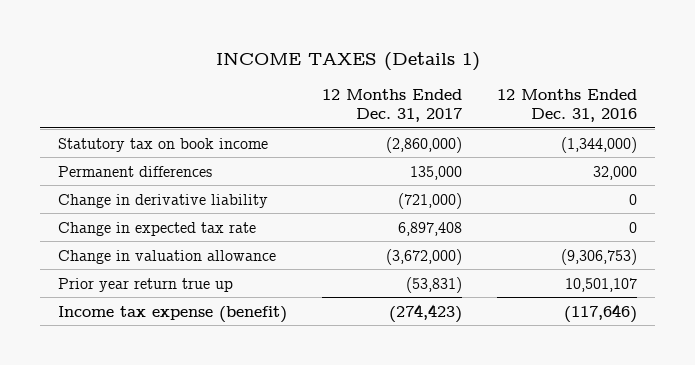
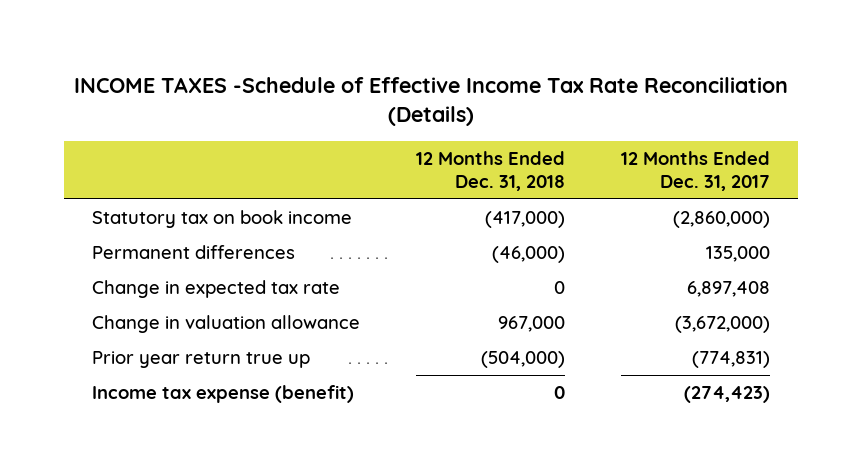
[215,51,480,71] INCOME TAXES (Details 1) -> [74,77,789,127] INCOME TAXES -Schedule of Effective Income Tax Rate Reconciliation (Details)
[497,88,638,123] 12 Months Ended Dec. 31, 2016 -> none
none -> [416,151,566,191] 12 Months Ended Dec. 31, 2018
[57,193,268,208] Change in derivative liability -> none
[406,276,463,293] (53,831) -> [692,351,771,369] (774,831)

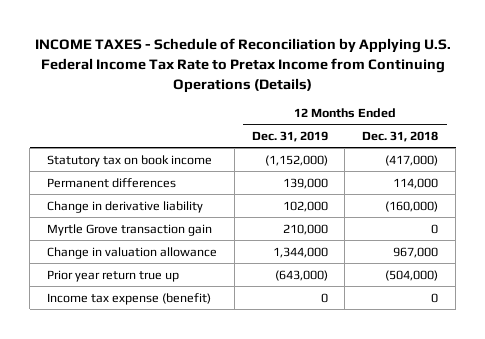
[74,77,789,127] INCOME TAXES -Schedule of Effective Income Tax Rate Reconciliation (Details) -> [34,38,451,93] INCOME TAXES - Schedule of Reconciliation by Applying U.S. Federal Income Tax Rate to Pretax Income from Continuing Operations (Details)
[621,151,771,191] 12 Months Ended Dec. 31, 2017 -> none
none -> [251,130,328,142] Dec. 31, 2019
[92,280,341,299] Change in expected tax rate -> none
[492,246,566,264] (46,000) -> [393,177,439,189] 114,000
none -> [47,200,204,213] Change in derivative liability
none -> [47,223,213,236] Myrtle Grove transaction gain

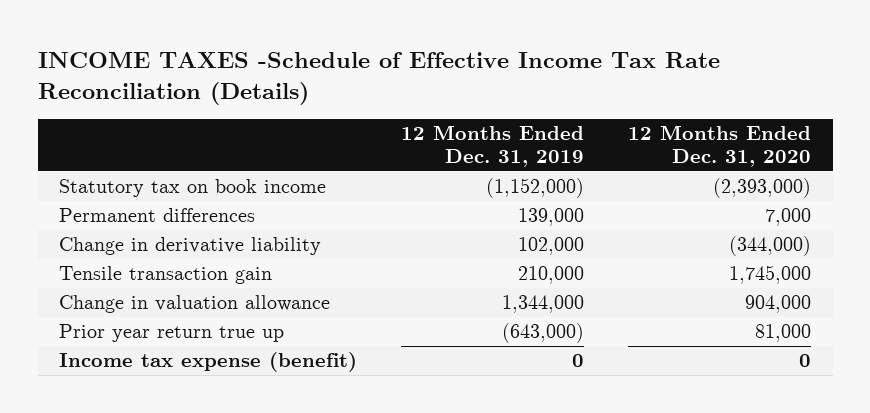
[34,38,451,93] INCOME TAXES - Schedule of Reconciliation by Applying U.S. Federal Income Tax Rate to Pretax Income from Continuing Operations (Details) -> [37,52,720,106] INCOME TAXES -Schedule of Effective Income Tax Rate Reconciliation (Details)
[362,130,439,142] Dec. 31, 2018 -> none
none -> [627,125,811,168] 12 Months Ended Dec. 31, 2020
[47,223,213,236] Myrtle Grove transaction gain -> none
none -> [59,266,273,285] Tensile transaction gain

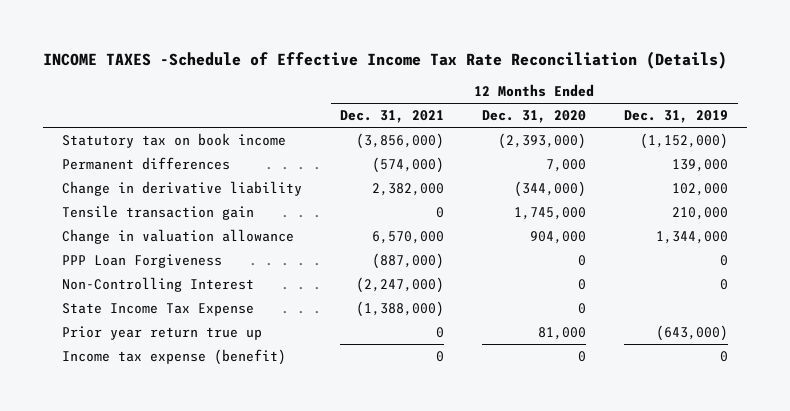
none -> [340,110,445,124] Dec. 31, 2021
none -> [62,253,223,268] PPP Loan Forgiveness
none -> [62,276,255,292] Non-Controlling Interest
none -> [62,302,255,316] State Income Tax Expense

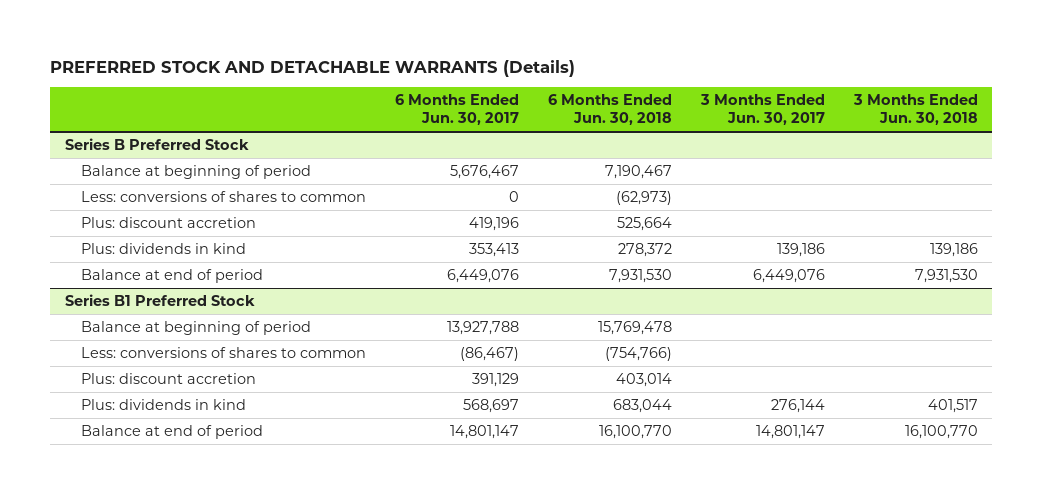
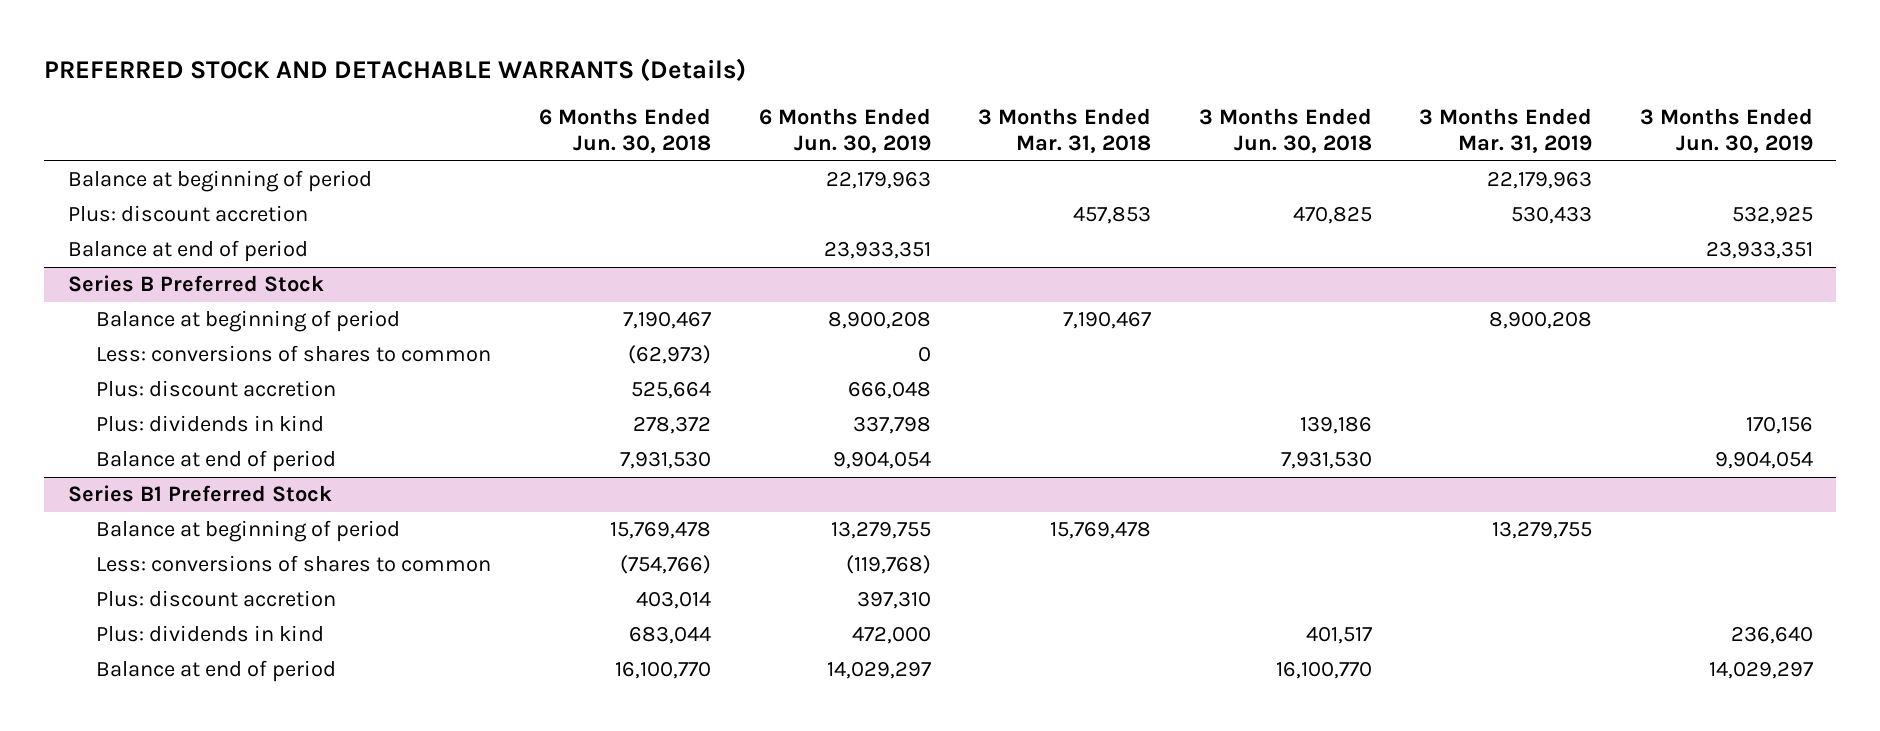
[395,93,520,126] 6 Months Ended Jun. 30, 2017 -> none
[700,93,826,126] 3 Months Ended Jun. 30, 2017 -> none
none -> [758,108,931,154] 6 Months Ended Jun. 30, 2019
none -> [978,108,1152,154] 3 Months Ended Mar. 31, 2018
none -> [1419,108,1593,154] 3 Months Ended Mar. 31, 2019
none -> [1639,108,1813,154] 3 Months Ended Jun. 30, 2019
none -> [67,170,372,193] Balance at beginning of period
none -> [67,205,308,223] Plus: discount accretion
none -> [67,240,308,263] Balance at end of period

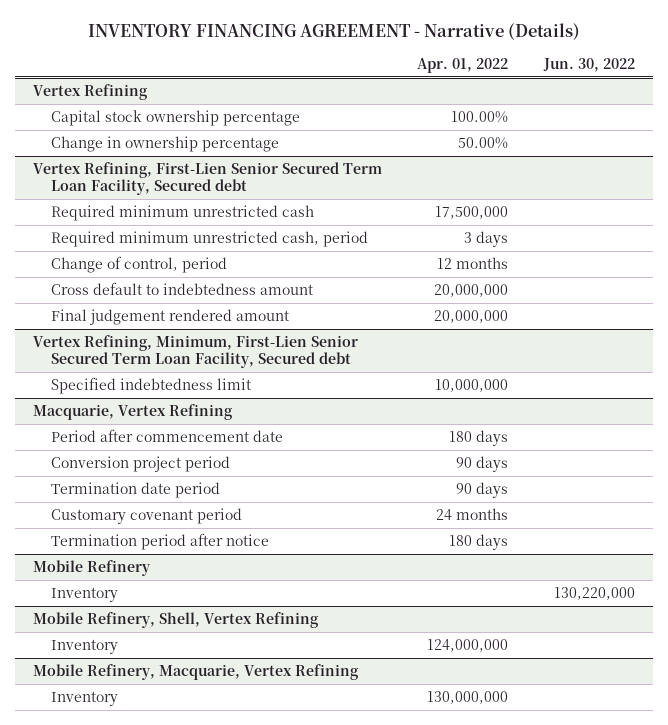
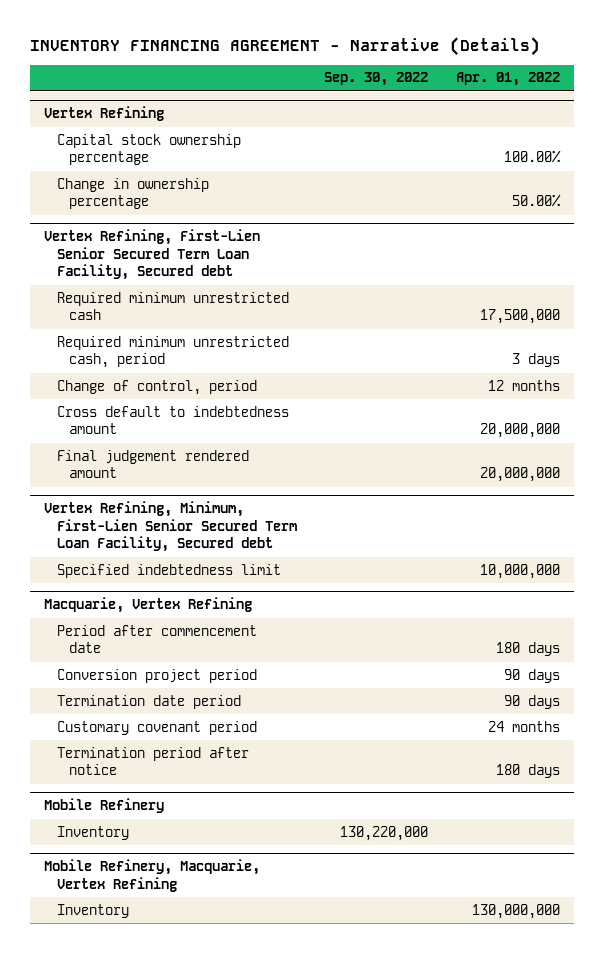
[543,58,636,73] Jun. 30, 2022 -> none
none -> [324,72,429,87] Sep. 30, 2022
[32,612,319,629] Mobile Refinery, Shell, Vertex Refining -> none
[51,639,119,655] Inventory -> none

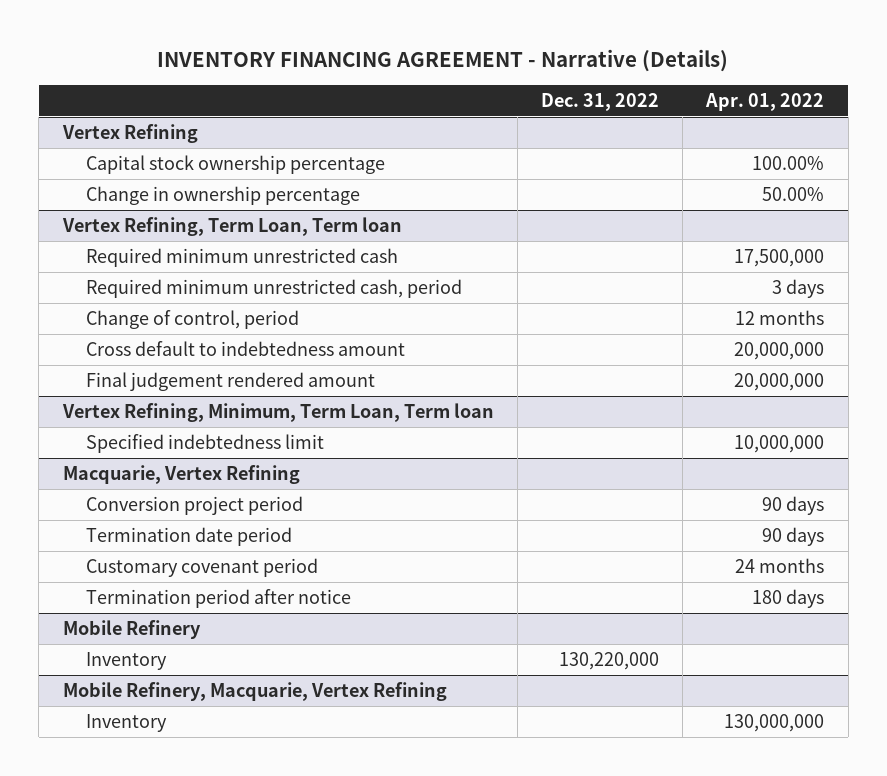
[324,72,429,87] Sep. 30, 2022 -> none
none -> [540,92,659,111] Dec. 31, 2022
[44,229,261,281] Vertex Refining, First-Lien Senior Secured Term Loan Facility, Secured debt -> none
none -> [61,216,402,236] Vertex Refining, Term Loan, Term loan
[44,501,297,553] Vertex Refining, Minimum, First-Lien Senior Secured Term Loan Facility, Secured debt -> none
none -> [61,402,494,422] Vertex Refining, Minimum, Term Loan, Term loan
[56,624,257,654] Period after commencement date -> none

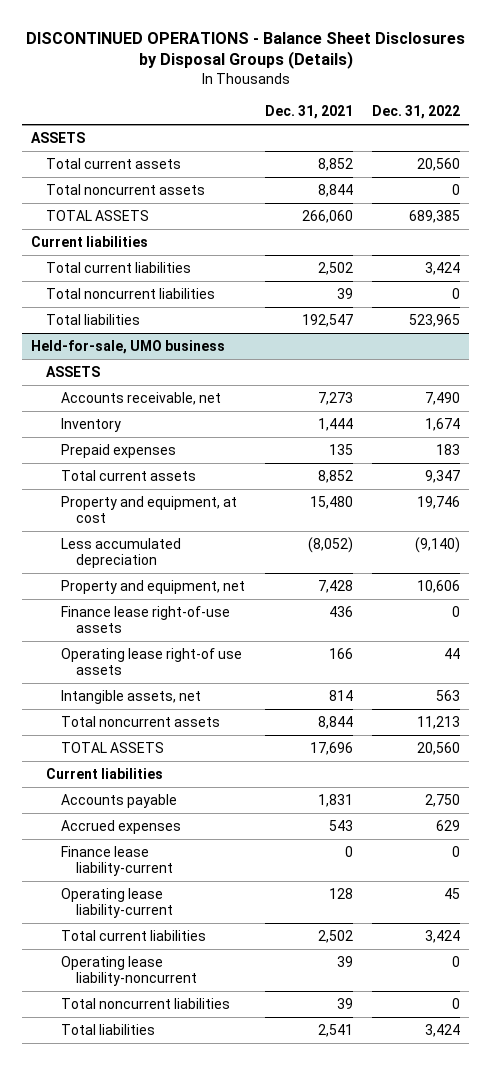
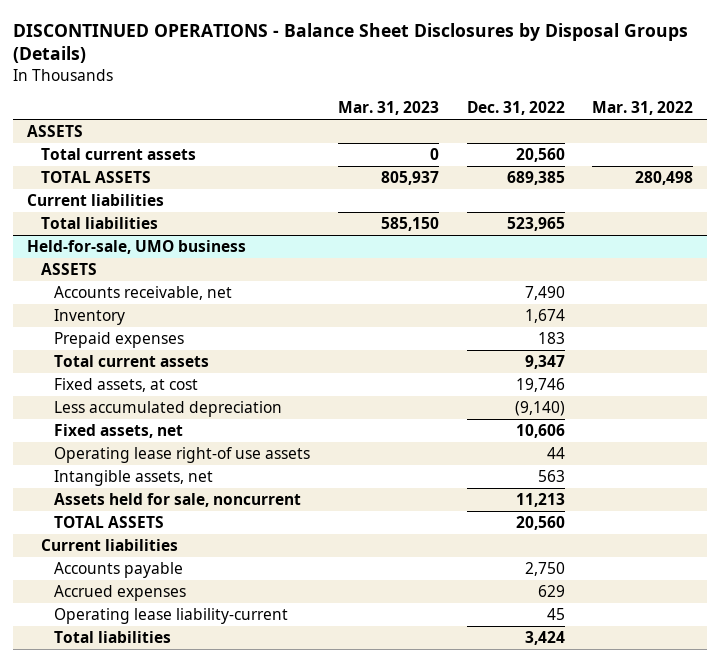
[264,105,353,120] Dec. 31, 2021 -> none
none -> [338,101,440,116] Mar. 31, 2023
none -> [592,101,694,116] Mar. 31, 2022
[46,183,206,195] Total noncurrent assets -> none
[46,261,192,273] Total current liabilities -> none
[46,287,216,299] Total noncurrent liabilities -> none
[61,495,238,524] Property and equipment, at cost -> [54,377,199,392] Fixed assets, at cost
[61,605,231,634] Finance lease right-of-use assets -> none
[61,579,246,594] Property and equipment, net -> [54,423,184,438] Fixed assets, net
[61,715,221,727] Total noncurrent assets -> [54,492,302,507] Assets held for sale, noncurrent
[61,845,174,877] Finance lease liability-current -> none
[61,929,207,941] Total current liabilities -> none
[61,955,198,987] Operating lease liability-noncurrent -> none
[61,997,231,1009] Total noncurrent liabilities -> none

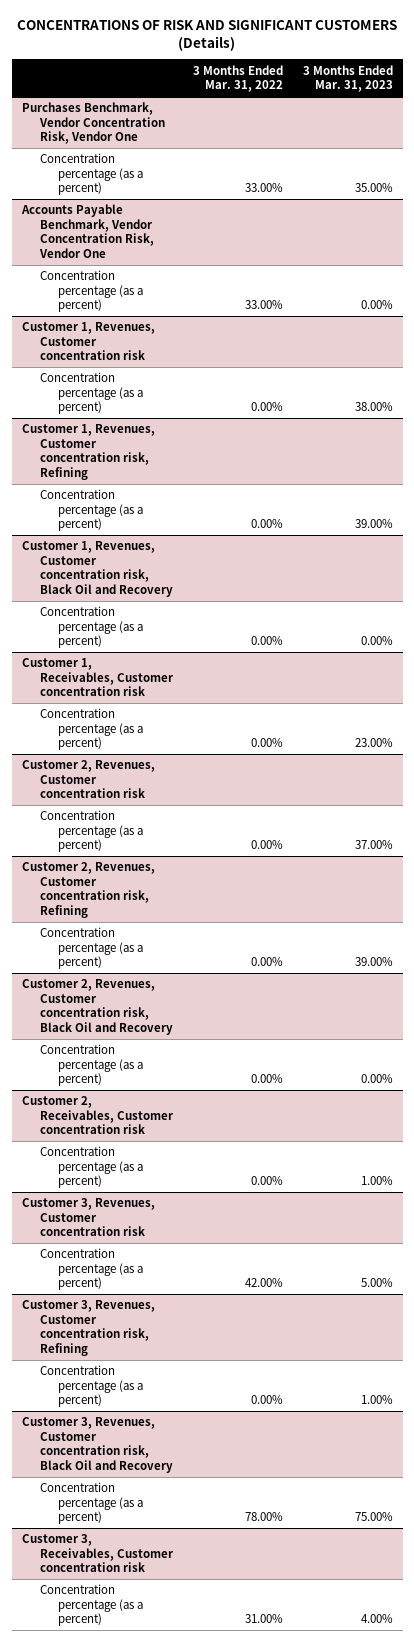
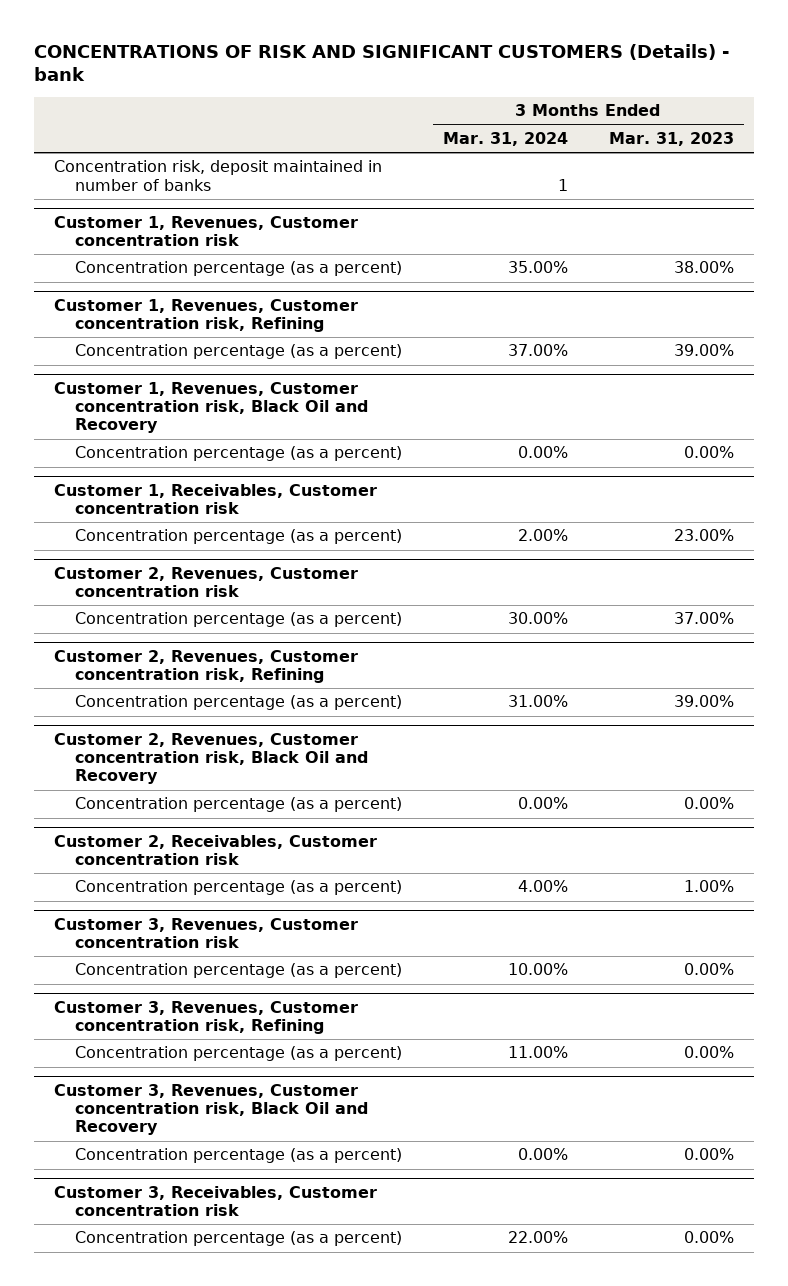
[17,19,398,51] CONCENTRATIONS OF RISK AND SIGNIFICANT CUSTOMERS (Details) -> [33,43,729,82] CONCENTRATIONS OF RISK AND SIGNIFICANT CUSTOMERS (Details) - bank
[192,64,283,93] 3 Months Ended Mar. 31, 2022 -> none
none -> [443,131,569,146] Mar. 31, 2024
[21,102,165,145] Purchases Benchmark, Vendor Concentration Risk, Vendor One -> none
[39,153,143,196] Concentration percentage (as a percent) -> none
[20,204,154,258] Accounts Payable Benchmark, Vendor Concentration Risk, Vendor One -> none
[39,270,143,313] Concentration percentage (as a percent) -> none
none -> [54,160,383,191] Concentration risk, deposit maintained in number of banks
[360,1278,393,1288] 5.00% -> [683,963,734,976] 0.00%
[360,1395,393,1405] 1.00% -> [683,1046,734,1059] 0.00%
[354,1512,393,1522] 75.00% -> [683,1148,734,1161] 0.00%
[360,1614,393,1624] 4.00% -> [683,1231,734,1244] 0.00%

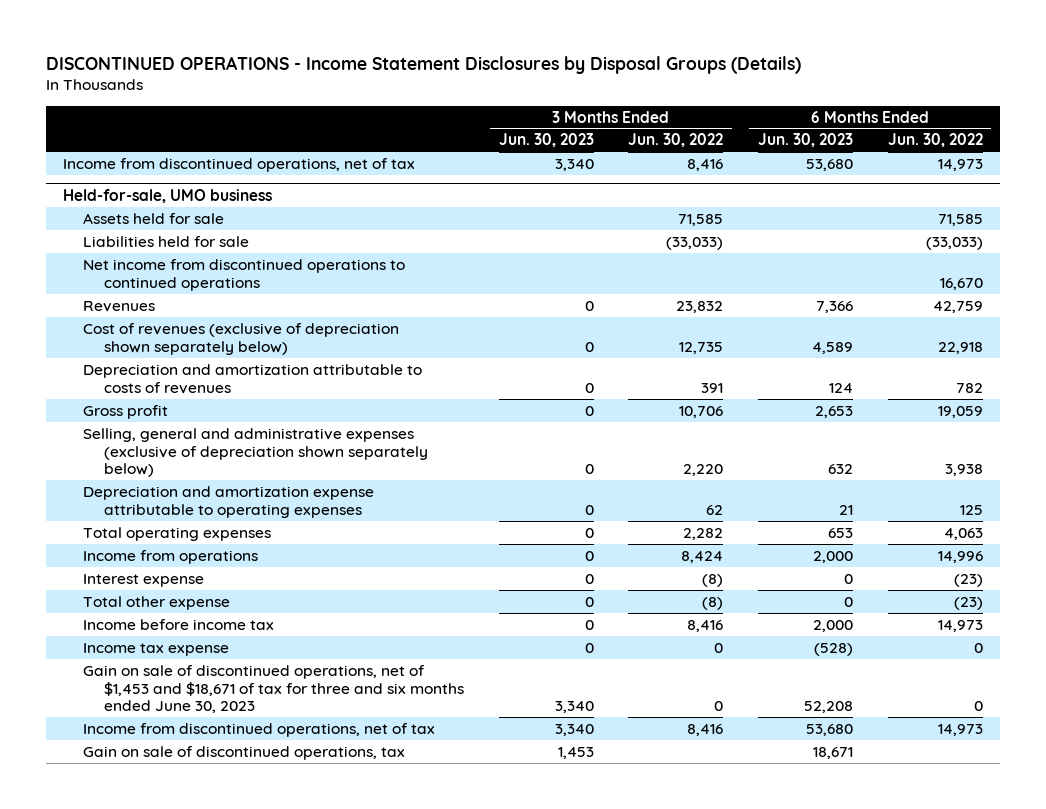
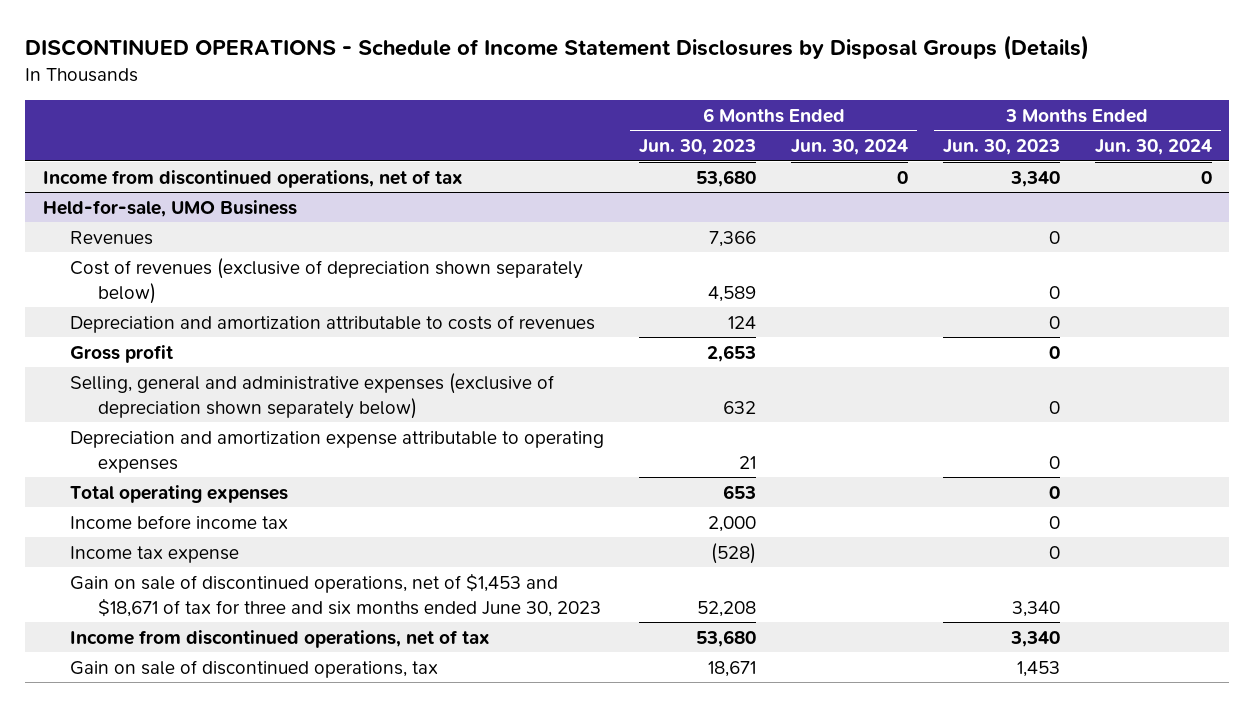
[45,55,801,74] DISCONTINUED OPERATIONS - Income Statement Disclosures by Disposal Groups (Details) -> [25,34,1090,60] DISCONTINUED OPERATIONS - Schedule of Income Statement Disclosures by Disposal Groups (Details)
[628,133,724,148] Jun. 30, 2022 -> none
[887,133,983,148] Jun. 30, 2022 -> none
none -> [791,139,909,156] Jun. 30, 2024
none -> [1094,139,1212,156] Jun. 30, 2024
[83,212,225,224] Assets held for sale -> none
[83,235,250,247] Liabilities held for sale -> none
[83,258,406,291] Net income from discontinued operations to continued operations -> none
[63,188,273,203] Held-for-sale, UMO business -> [42,199,297,217] Held-for-sale, UMO Business
[83,549,259,564] Income from operations -> none
[83,573,205,587] Interest expense -> none
[83,595,231,610] Total other expense -> none

